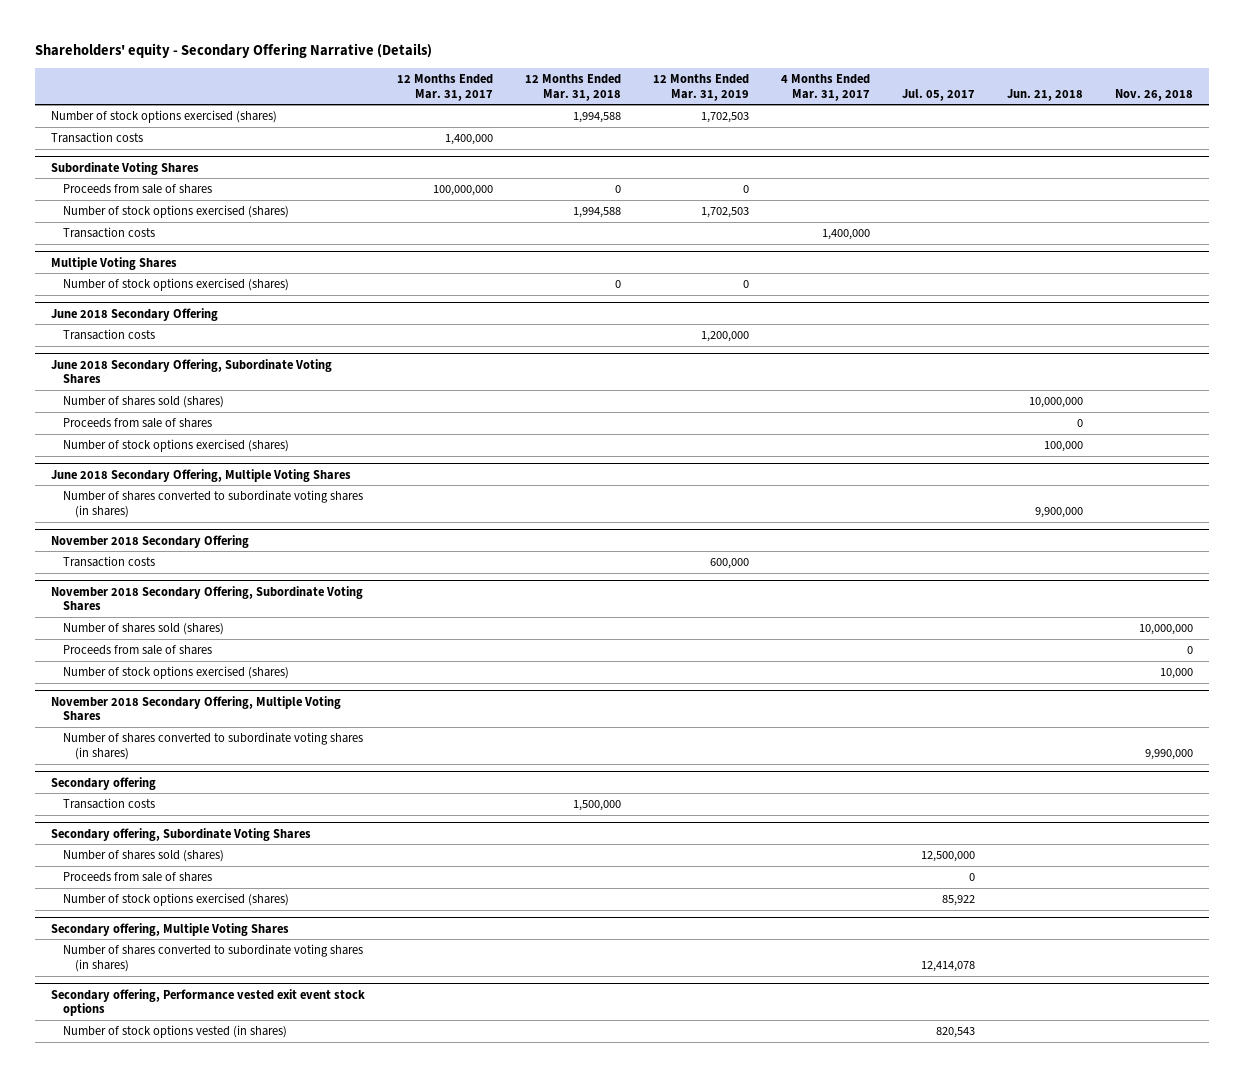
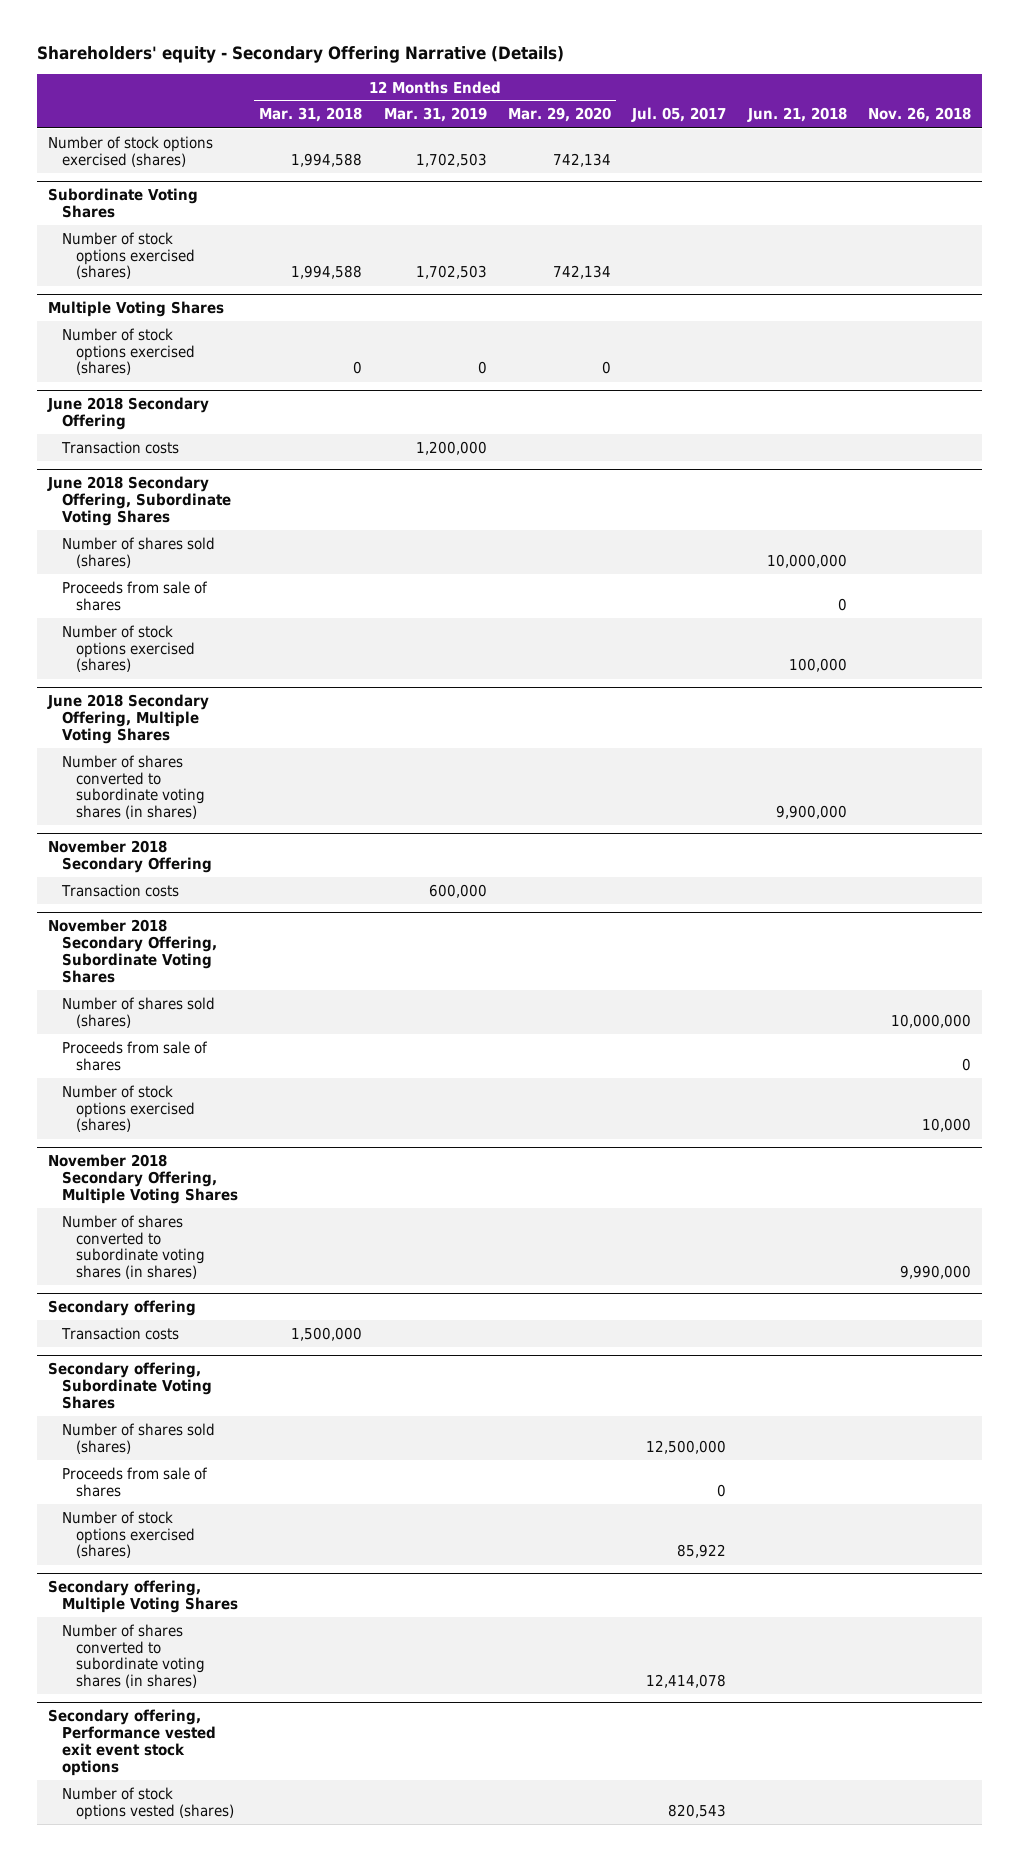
[397,73,494,101] 12 Months Ended Mar. 31, 2017 -> none
[780,73,870,101] 4 Months Ended Mar. 31, 2017 -> none
none -> [507,107,611,123] Mar. 29, 2020
[51,132,144,144] Transaction costs -> none
[63,184,213,195] Proceeds from sale of shares -> none
[63,227,156,239] Transaction costs -> none
[63,1025,288,1039] Number of stock options vested (in shares) -> [61,1786,234,1820] Number of stock options vested (shares)

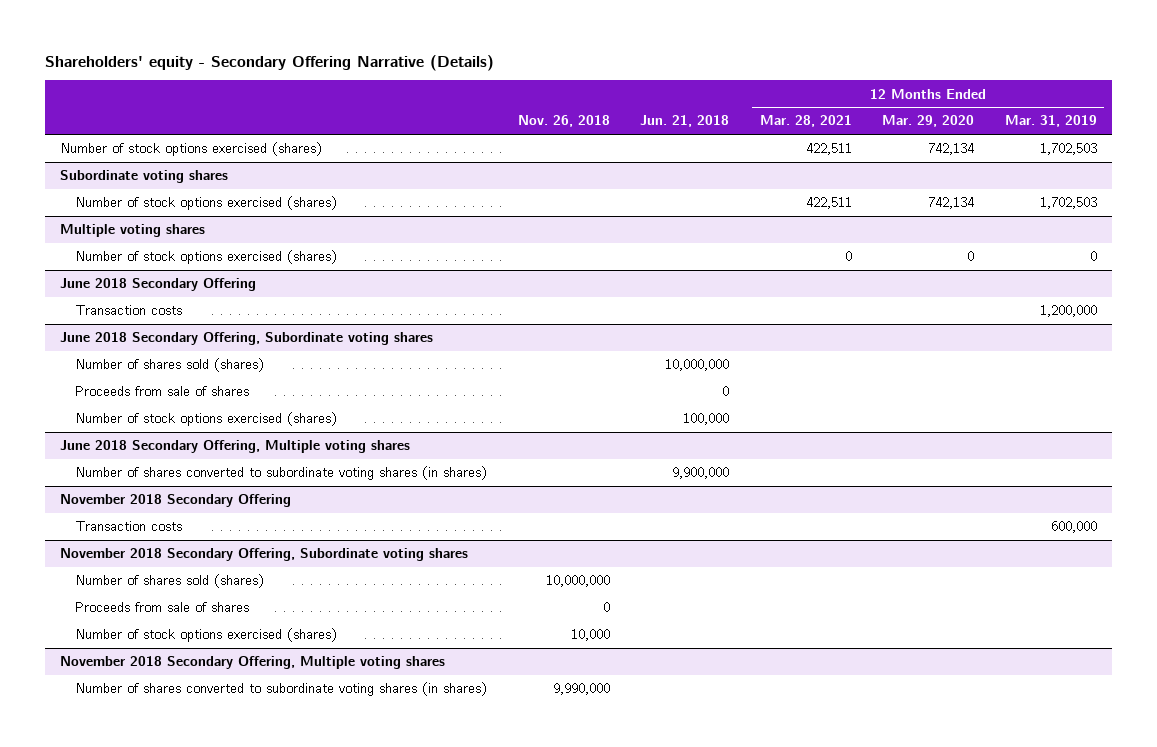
[259,107,363,123] Mar. 31, 2018 -> none
[631,107,727,123] Jul. 05, 2017 -> none
none -> [759,115,852,128] Mar. 28, 2021
[47,188,198,218] Subordinate Voting Shares -> [60,170,229,184] Subordinate voting shares
[47,301,224,318] Multiple Voting Shares -> [60,224,206,238] Multiple voting shares
[46,476,231,526] June 2018 Secondary Offering, Subordinate Voting Shares -> [60,332,434,346] June 2018 Secondary Offering, Subordinate voting shares
[46,694,209,744] June 2018 Secondary Offering, Multiple Voting Shares -> [60,440,411,454] June 2018 Secondary Offering, Multiple voting shares
[47,919,217,983] November 2018 Secondary Offering, Subordinate Voting Shares -> [60,548,469,562] November 2018 Secondary Offering, Subordinate voting shares
[47,1154,238,1204] November 2018 Secondary Offering, Multiple Voting Shares -> [60,656,446,670] November 2018 Secondary Offering, Multiple voting shares
[47,1300,196,1317] Secondary offering -> none
[60,1326,179,1340] Transaction costs -> none
[47,1362,212,1409] Secondary offering, Subordinate Voting Shares -> none
[61,1422,215,1454] Number of shares sold (shares) -> none
[61,1466,208,1497] Proceeds from sale of shares -> none
[61,1510,195,1559] Number of stock options exercised (shares) -> none
[47,1580,238,1613] Secondary offering, Multiple Voting Shares -> none
[61,1623,205,1689] Number of shares converted to subordinate voting shares (in shares) -> none
[47,1709,216,1776] Secondary offering, Performance vested exit event stock options -> none
[61,1786,234,1820] Number of stock options vested (shares) -> none

